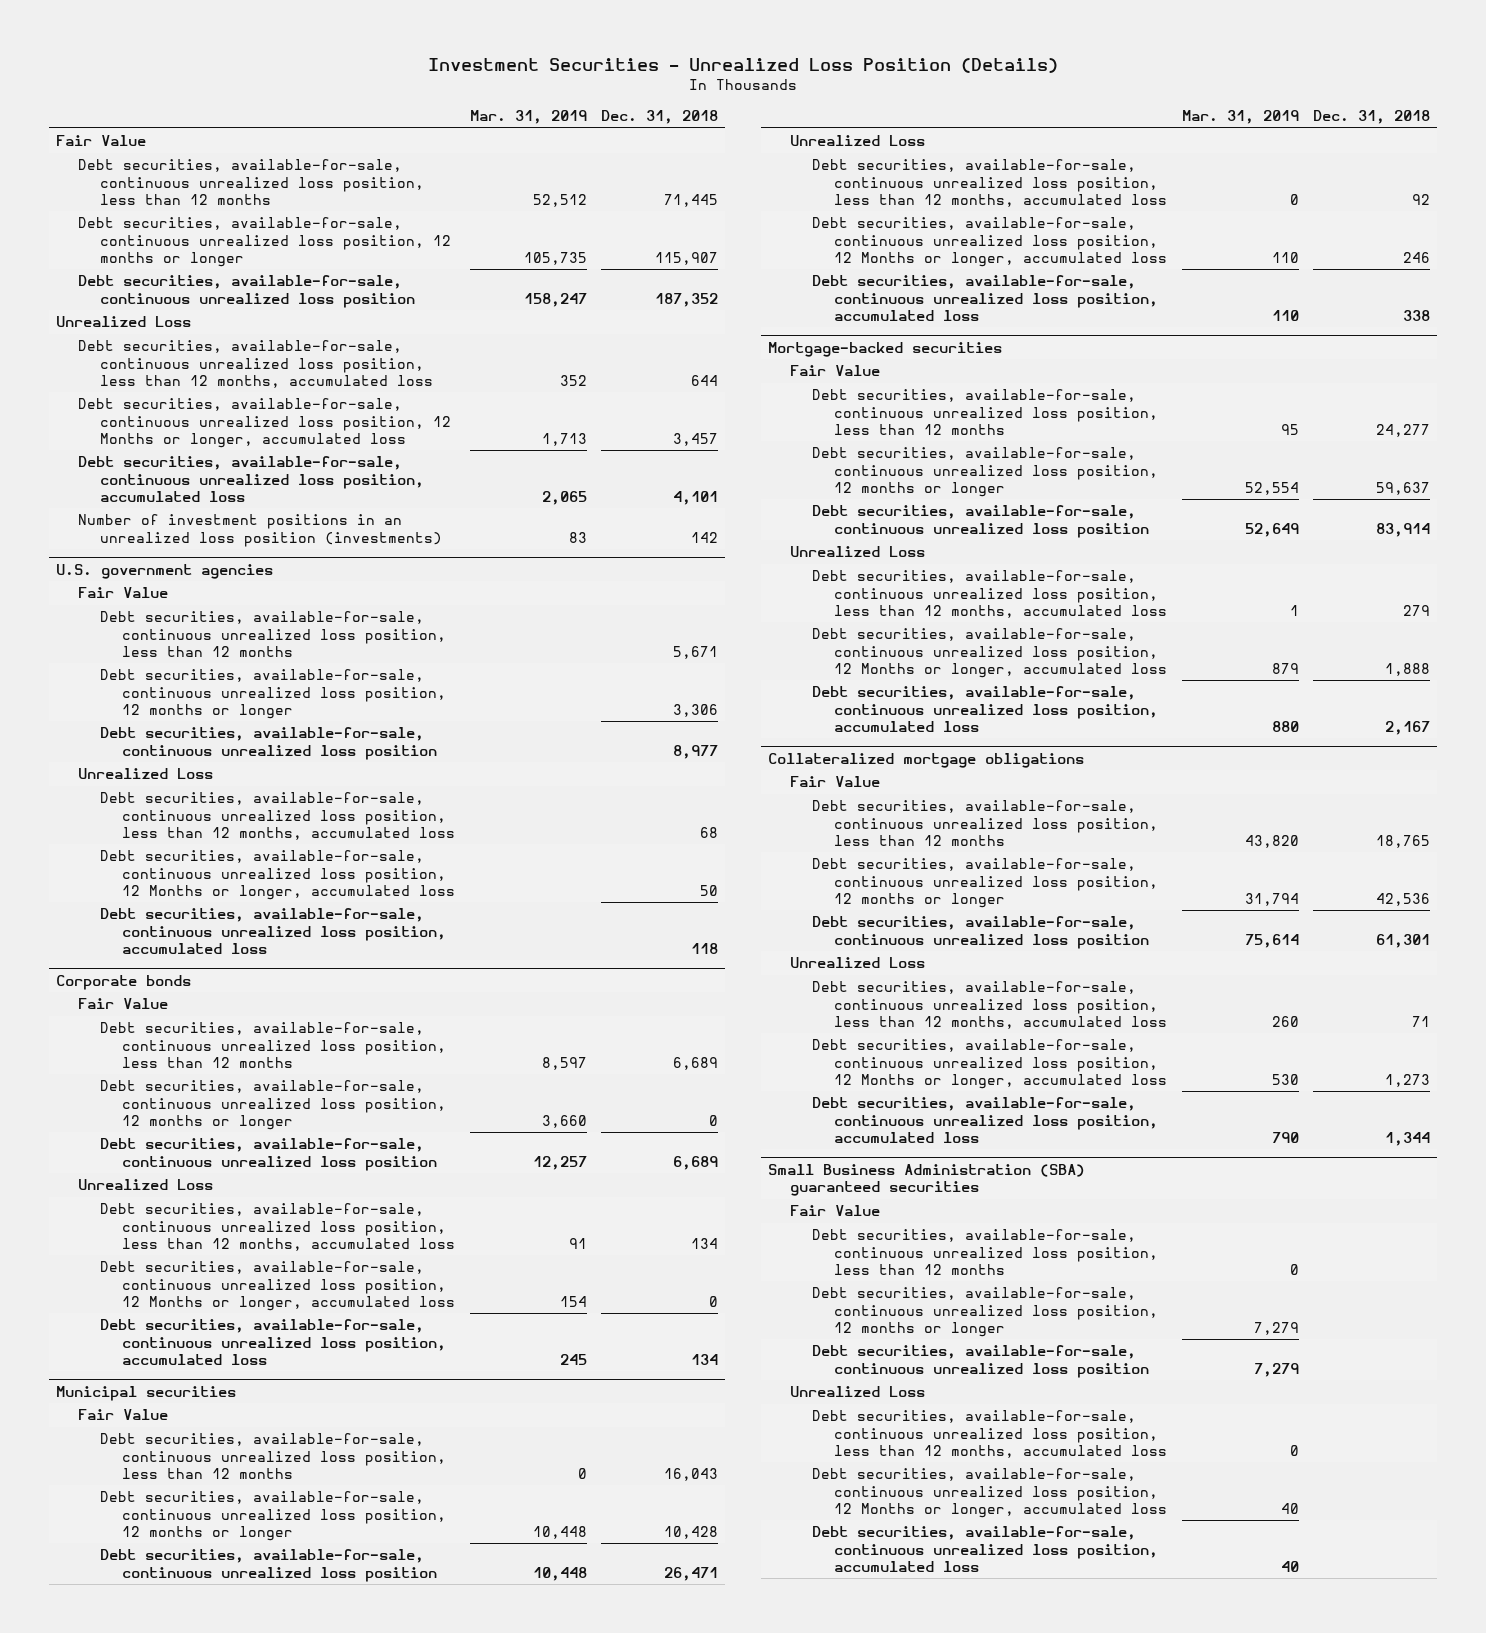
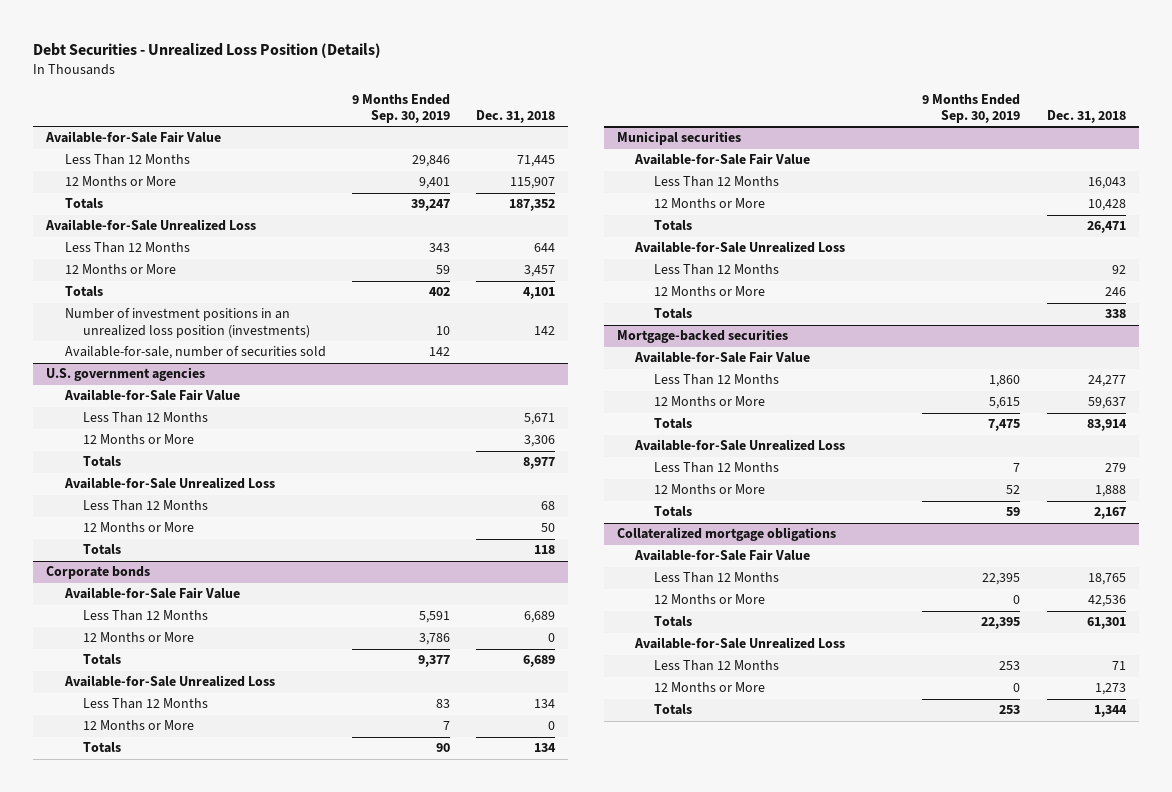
[427,57,1058,73] Investment Securities - Unrealized Loss Position (Details) -> [33,43,382,59] Debt Securities - Unrealized Loss Position (Details)
[469,110,587,125] Mar. 31, 2019 -> none
none -> [351,93,450,124] 9 Months Ended Sep. 30, 2019
[55,135,146,147] Fair Value -> [45,131,222,144] Available-for-Sale Fair Value
[77,159,425,205] Debt securities, available-for-sale, continuous unrealized loss position, less than 12 months -> [64,154,190,166] Less Than 12 Months
[77,217,452,267] Debt securities, available-for-sale, continuous unrealized loss position, 12 months or longer -> [64,176,176,187] 12 Months or More
[77,275,416,308] Debt securities, available-for-sale, continuous unrealized loss position -> [64,198,103,210] Totals
[55,316,191,328] Unrealized Loss -> [45,219,257,232] Available-for-Sale Unrealized Loss
[77,340,434,388] Debt securities, available-for-sale, continuous unrealized loss position, less than 12 months, accumulated loss -> [64,242,190,254] Less Than 12 Months
[77,398,452,448] Debt securities, available-for-sale, continuous unrealized loss position, 12 Months or longer, accumulated loss -> [64,264,176,275] 12 Months or More
[77,456,425,502] Debt securities, available-for-sale, continuous unrealized loss position, accumulated loss -> [64,286,103,298] Totals
none -> [64,346,326,360] Available-for-sale, number of securities sold
[77,587,168,599] Fair Value -> [63,389,240,402] Available-for-Sale Fair Value
[100,611,447,657] Debt securities, available-for-sale, continuous unrealized loss position, less than 12 months -> [83,412,209,424] Less Than 12 Months
[100,669,447,719] Debt securities, available-for-sale, continuous unrealized loss position, 12 months or longer -> [83,434,195,445] 12 Months or More
[100,727,438,760] Debt securities, available-for-sale, continuous unrealized loss position -> [83,456,122,468] Totals
[77,768,213,780] Unrealized Loss -> [63,477,275,490] Available-for-Sale Unrealized Loss
[100,792,456,840] Debt securities, available-for-sale, continuous unrealized loss position, less than 12 months, accumulated loss -> [83,500,209,512] Less Than 12 Months
[100,850,456,900] Debt securities, available-for-sale, continuous unrealized loss position, 12 Months or longer, accumulated loss -> [83,522,195,533] 12 Months or More
[100,908,447,954] Debt securities, available-for-sale, continuous unrealized loss position, accumulated loss -> [83,544,122,556] Totals
[77,998,168,1010] Fair Value -> [63,587,240,600] Available-for-Sale Fair Value
[100,1022,447,1068] Debt securities, available-for-sale, continuous unrealized loss position, less than 12 months -> [83,610,209,622] Less Than 12 Months
[100,1080,447,1130] Debt securities, available-for-sale, continuous unrealized loss position, 12 months or longer -> [83,632,195,643] 12 Months or More
[100,1138,438,1171] Debt securities, available-for-sale, continuous unrealized loss position -> [83,654,122,666] Totals
[77,1179,213,1191] Unrealized Loss -> [63,675,275,688] Available-for-Sale Unrealized Loss
[100,1203,456,1251] Debt securities, available-for-sale, continuous unrealized loss position, less than 12 months, accumulated loss -> [83,698,209,710] Less Than 12 Months
[100,1261,456,1311] Debt securities, available-for-sale, continuous unrealized loss position, 12 Months or longer, accumulated loss -> [83,720,195,731] 12 Months or More
[100,1319,447,1365] Debt securities, available-for-sale, continuous unrealized loss position, accumulated loss -> [83,742,122,754] Totals
[77,1409,168,1421] Fair Value -> [634,153,811,166] Available-for-Sale Fair Value
[100,1433,447,1479] Debt securities, available-for-sale, continuous unrealized loss position, less than 12 months -> [653,176,779,188] Less Than 12 Months
[100,1491,447,1541] Debt securities, available-for-sale, continuous unrealized loss position, 12 months or longer -> [653,198,765,209] 12 Months or More
[100,1549,438,1582] Debt securities, available-for-sale, continuous unrealized loss position -> [653,220,692,232] Totals
[789,135,925,147] Unrealized Loss -> [634,241,846,254] Available-for-Sale Unrealized Loss
[812,159,1168,207] Debt securities, available-for-sale, continuous unrealized loss position, less than 12 months, accumulated loss -> [653,264,779,276] Less Than 12 Months
[812,217,1168,267] Debt securities, available-for-sale, continuous unrealized loss position, 12 Months or longer, accumulated loss -> [653,286,765,297] 12 Months or More
[812,275,1159,321] Debt securities, available-for-sale, continuous unrealized loss position, accumulated loss -> [653,308,692,320] Totals
[789,365,880,377] Fair Value -> [634,351,811,364] Available-for-Sale Fair Value
[812,389,1159,435] Debt securities, available-for-sale, continuous unrealized loss position, less than 12 months -> [653,374,779,386] Less Than 12 Months
[812,447,1159,497] Debt securities, available-for-sale, continuous unrealized loss position, 12 months or longer -> [653,396,765,407] 12 Months or More
[812,505,1150,538] Debt securities, available-for-sale, continuous unrealized loss position -> [653,418,692,430] Totals
[789,546,925,558] Unrealized Loss -> [634,439,846,452] Available-for-Sale Unrealized Loss
[812,570,1168,618] Debt securities, available-for-sale, continuous unrealized loss position, less than 12 months, accumulated loss -> [653,462,779,474] Less Than 12 Months
[812,628,1168,678] Debt securities, available-for-sale, continuous unrealized loss position, 12 Months or longer, accumulated loss -> [653,484,765,495] 12 Months or More
[812,686,1159,732] Debt securities, available-for-sale, continuous unrealized loss position, accumulated loss -> [653,506,692,518] Totals
[767,1163,1085,1197] Small Business Administration (SBA) guaranteed securities -> none
[789,1205,880,1217] Fair Value -> none
[812,1229,1159,1275] Debt securities, available-for-sale, continuous unrealized loss position, less than 12 months -> none
[812,1287,1159,1337] Debt securities, available-for-sale, continuous unrealized loss position, 12 months or longer -> none
[812,1345,1150,1378] Debt securities, available-for-sale, continuous unrealized loss position -> none
[789,1386,925,1398] Unrealized Loss -> none
[812,1410,1168,1458] Debt securities, available-for-sale, continuous unrealized loss position, less than 12 months, accumulated loss -> none
[812,1468,1168,1518] Debt securities, available-for-sale, continuous unrealized loss position, 12 Months or longer, accumulated loss -> none
[812,1526,1159,1572] Debt securities, available-for-sale, continuous unrealized loss position, accumulated loss -> none
[789,776,880,788] Fair Value -> [634,549,811,562] Available-for-Sale Fair Value
[812,800,1159,846] Debt securities, available-for-sale, continuous unrealized loss position, less than 12 months -> [653,572,779,584] Less Than 12 Months
[812,858,1159,908] Debt securities, available-for-sale, continuous unrealized loss position, 12 months or longer -> [653,594,765,605] 12 Months or More
[812,916,1150,949] Debt securities, available-for-sale, continuous unrealized loss position -> [653,616,692,628] Totals
[789,957,925,969] Unrealized Loss -> [634,637,846,650] Available-for-Sale Unrealized Loss
[812,981,1168,1029] Debt securities, available-for-sale, continuous unrealized loss position, less than 12 months, accumulated loss -> [653,660,779,672] Less Than 12 Months
[812,1039,1168,1089] Debt securities, available-for-sale, continuous unrealized loss position, 12 Months or longer, accumulated loss -> [653,682,765,693] 12 Months or More
[812,1097,1159,1143] Debt securities, available-for-sale, continuous unrealized loss position, accumulated loss -> [653,704,692,716] Totals

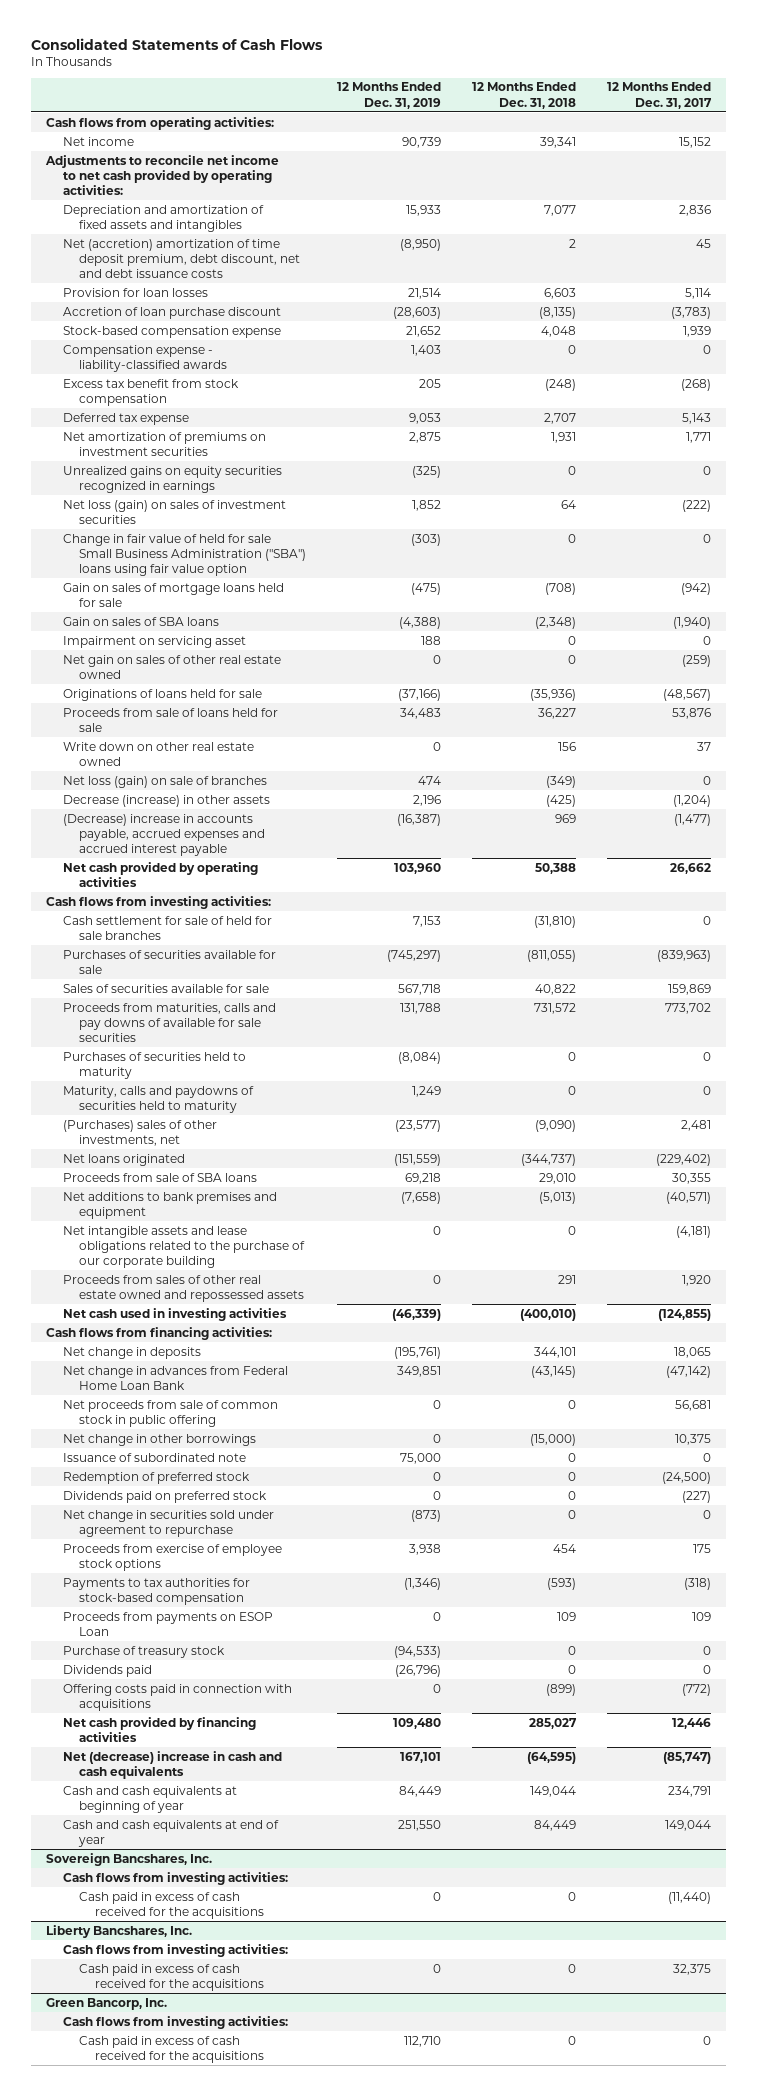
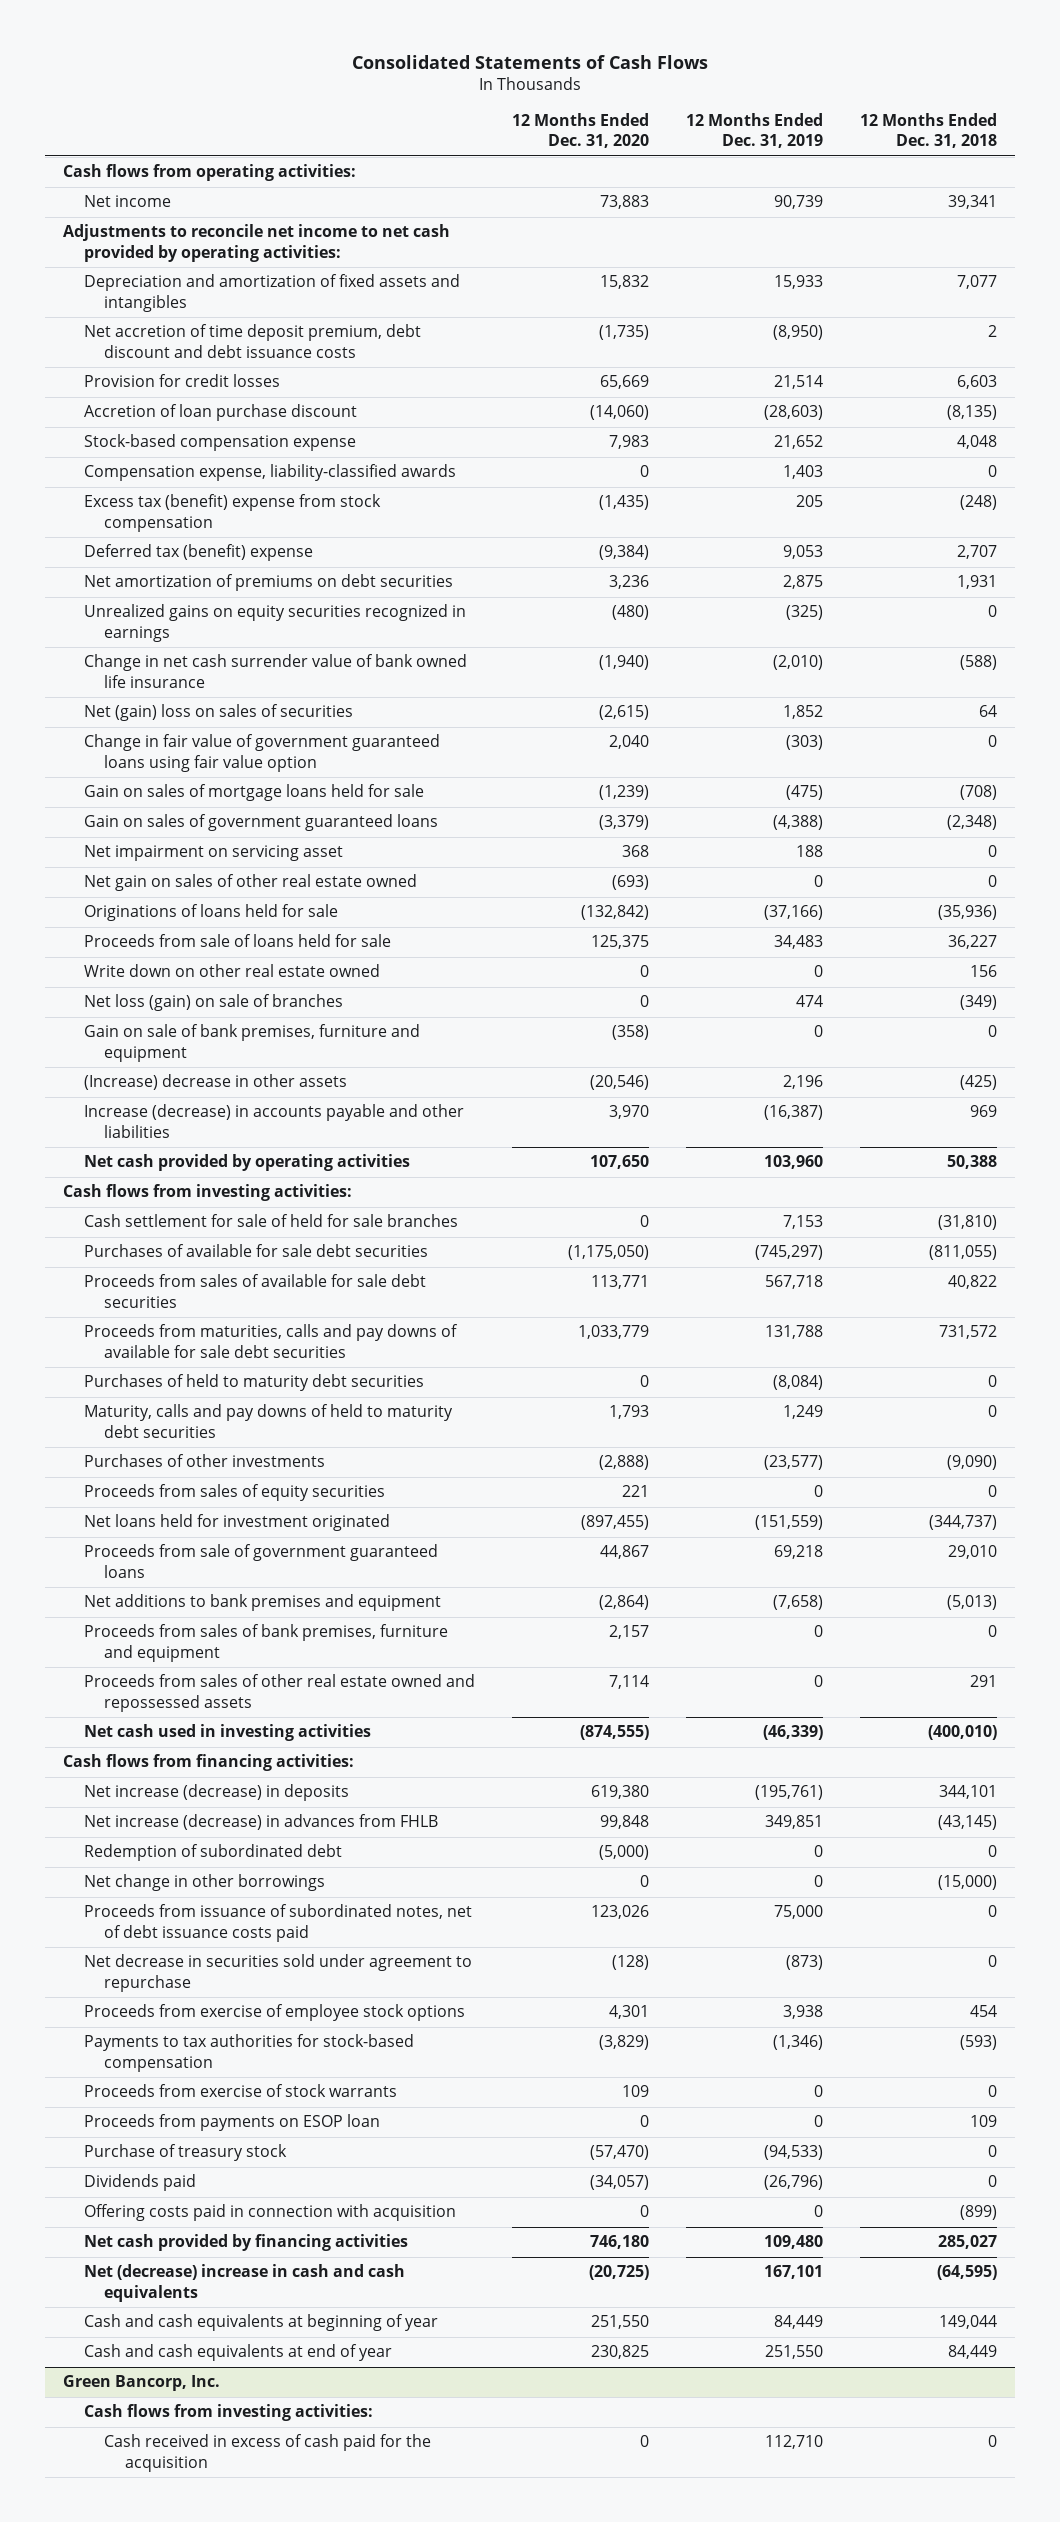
[606,82,712,109] 12 Months Ended Dec. 31, 2017 -> none
none -> [511,113,649,149] 12 Months Ended Dec. 31, 2020
[62,238,300,279] Net (accretion) amortization of time deposit premium, debt discount, net and debt issuance costs -> [83,324,421,358] Net accretion of time deposit premium, debt discount and debt issuance costs
[62,287,208,297] Provision for loan losses -> [83,374,280,388] Provision for credit losses
[62,344,227,372] Compensation expense - liability-classified awards -> [83,464,456,482] Compensation expense, liability-classified awards
[62,378,239,406] Excess tax benefit from stock compensation -> [83,494,381,532] Excess tax (benefit) expense from stock compensation
[62,412,189,425] Deferred tax expense -> [83,544,313,562] Deferred tax (benefit) expense
[62,431,266,456] Net amortization of premiums on investment securities -> [83,574,453,592] Net amortization of premiums on debt securities
none -> [83,654,467,688] Change in net cash surrender value of bank owned life insurance
[62,499,286,524] Net loss (gain) on sales of investment securities -> [83,704,353,722] Net (gain) loss on sales of securities
[62,533,306,577] Change in fair value of held for sale Small Business Administration ("SBA") loans using fair value option -> [83,734,440,772] Change in fair value of government guaranteed loans using fair value option
[62,616,219,626] Gain on sales of SBA loans -> [83,814,438,832] Gain on sales of government guaranteed loans
[62,635,246,648] Impairment on servicing asset -> [83,845,343,862] Net impairment on servicing asset
none -> [83,1024,420,1062] Gain on sale of bank premises, furniture and equipment
[62,794,270,807] Decrease (increase) in other assets -> [83,1074,347,1091] (Increase) decrease in other assets
[62,813,265,857] (Decrease) increase in accounts payable, accrued expenses and accrued interest payable -> [83,1104,464,1138] Increase (decrease) in accounts payable and other liabilities
[62,949,276,974] Purchases of securities available for sale -> [83,1244,428,1258] Purchases of available for sale debt securities
[62,983,269,993] Sales of securities available for sale -> [83,1274,426,1308] Proceeds from sales of available for sale debt securities
[62,1002,276,1043] Proceeds from maturities, calls and pay downs of available for sale securities -> [83,1324,458,1358] Proceeds from maturities, calls and pay downs of available for sale debt securities
[62,1051,246,1079] Purchases of securities held to maturity -> [83,1374,424,1392] Purchases of held to maturity debt securities
[62,1085,254,1113] Maturity, calls and paydowns of securities held to maturity -> [83,1404,453,1438] Maturity, calls and pay downs of held to maturity debt securities
[62,1119,217,1146] (Purchases) sales of other investments, net -> [83,1454,325,1468] Purchases of other investments
none -> [83,1484,385,1502] Proceeds from sales of equity securities
[62,1153,185,1166] Net loans originated -> [83,1514,390,1532] Net loans held for investment originated
[62,1172,257,1182] Proceeds from sale of SBA loans -> [83,1544,438,1578] Proceeds from sale of government guaranteed loans
[62,1225,305,1269] Net intangible assets and lease obligations related to the purchase of our corporate building -> none
none -> [83,1624,448,1662] Proceeds from sales of bank premises, furniture and equipment
[62,1399,278,1427] Net proceeds from sale of common stock in public offering -> none
[62,1346,201,1359] Net change in deposits -> [83,1784,349,1802] Net increase (decrease) in deposits
[62,1365,288,1390] Net change in advances from Federal Home Loan Bank -> [83,1814,438,1831] Net increase (decrease) in advances from FHLB
none -> [83,1844,342,1862] Redemption of subordinated debt
[62,1471,250,1484] Redemption of preferred stock -> none
[62,1490,267,1503] Dividends paid on preferred stock -> none
[62,1452,246,1462] Issuance of subordinated note -> [83,1904,472,1942] Proceeds from issuance of subordinated notes, net of debt issuance costs paid
[62,1509,274,1537] Net change in securities sold under agreement to repurchase -> [83,1954,472,1992] Net decrease in securities sold under agreement to repurchase
none -> [83,2084,397,2098] Proceeds from exercise of stock warrants
[62,1611,273,1636] Proceeds from payments on ESOP Loan -> [83,2114,380,2132] Proceeds from payments on ESOP loan
[62,1683,292,1711] Offering costs paid in connection with acquisitions -> [83,2204,456,2222] Offering costs paid in connection with acquisition
[46,1852,213,1866] Sovereign Bancshares, Inc. -> none
[62,1871,288,1885] Cash flows from investing activities: -> none
[78,1891,265,1919] Cash paid in excess of cash received for the acquisitions -> none
[46,1924,193,1938] Liberty Bancshares, Inc. -> none
[62,1943,288,1957] Cash flows from investing activities: -> none
[78,1963,265,1991] Cash paid in excess of cash received for the acquisitions -> none
[78,2035,265,2063] Cash paid in excess of cash received for the acquisitions -> [104,2434,432,2472] Cash received in excess of cash paid for the acquisition

